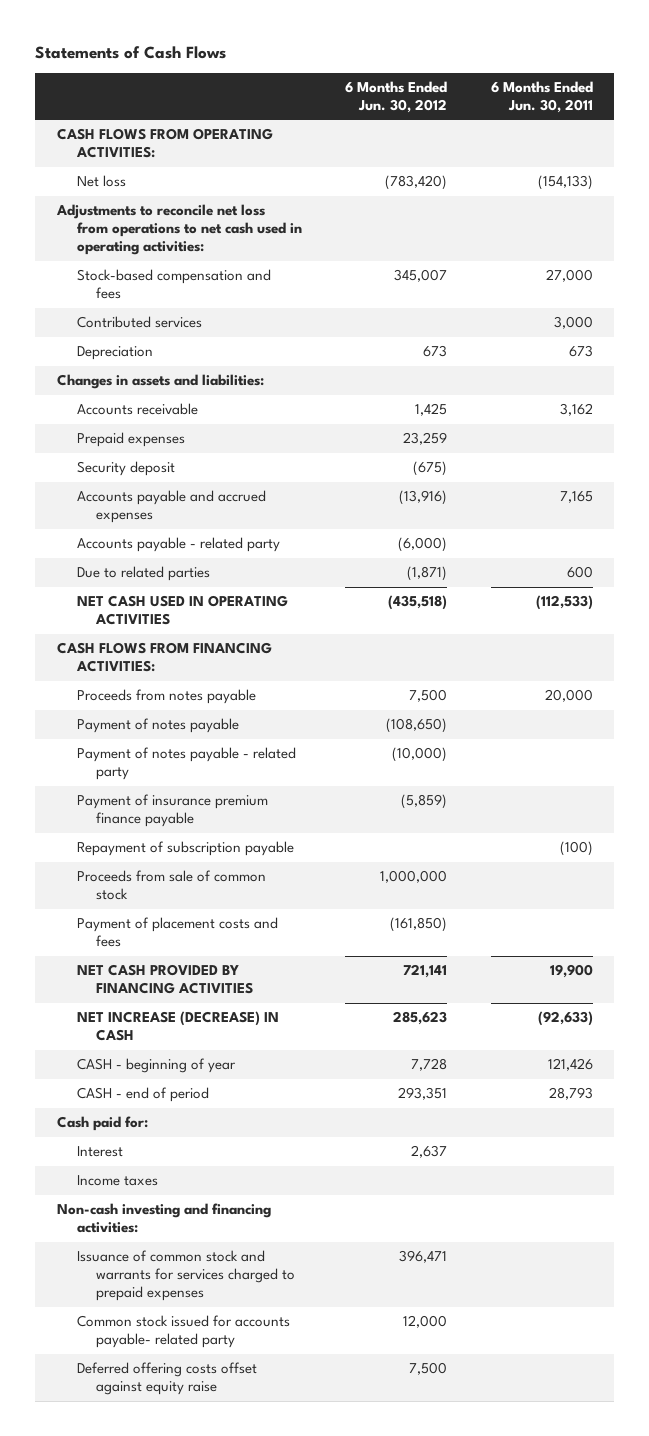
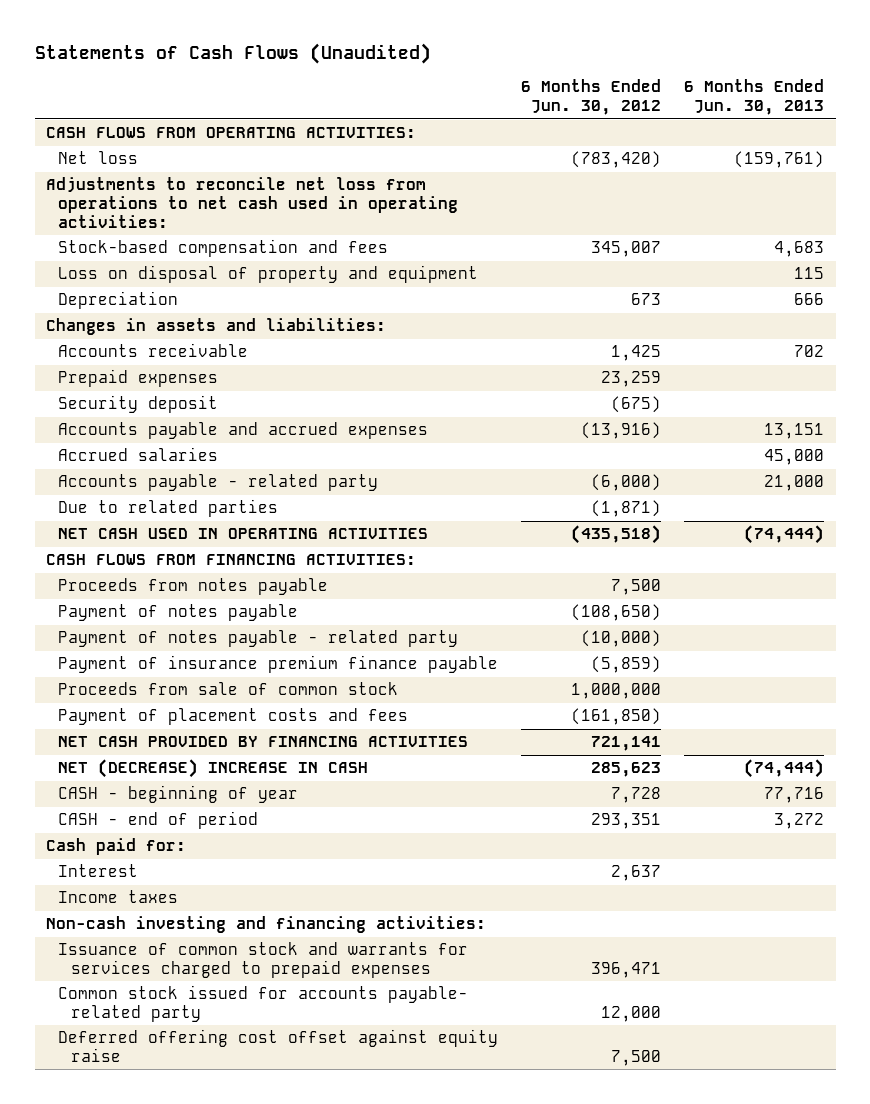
[34,45,226,59] Statements of Cash Flows -> [34,42,431,64] Statements of Cash Flows (Unaudited)
[490,80,593,113] 6 Months Ended Jun. 30, 2011 -> none
none -> [684,79,825,116] 6 Months Ended Jun. 30, 2013
[76,316,202,329] Contributed services -> none
none -> [58,265,479,284] Loss on disposal of property and equipment
none -> [58,447,219,462] Accrued salaries
[76,841,294,857] Repayment of subscription payable -> none
[76,1011,279,1042] NET INCREASE (DECREASE) IN CASH -> [58,759,369,779] NET (DECREASE) INCREASE IN CASH
[76,1362,257,1396] Deferred offering costs offset against equity raise -> [58,1029,499,1063] Deferred offering cost offset against equity raise

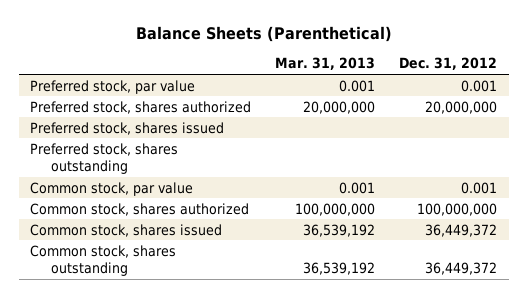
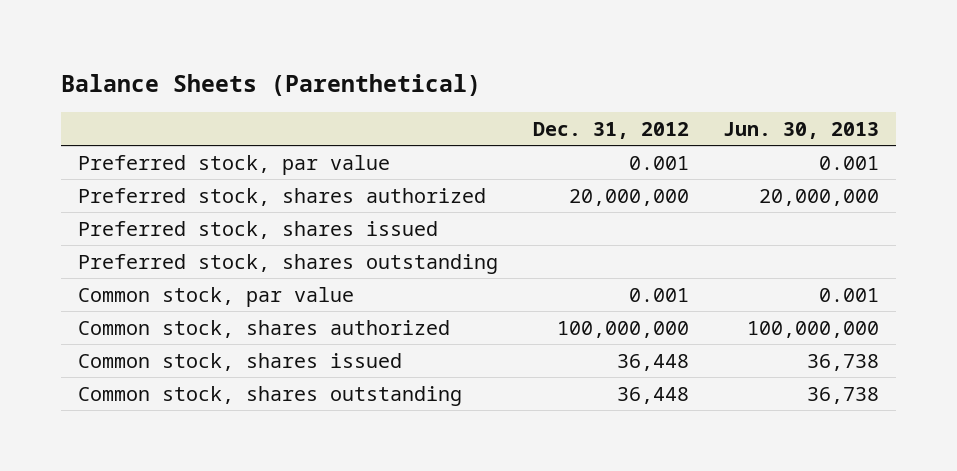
[275,57,376,71] Mar. 31, 2013 -> none
none -> [722,121,879,139] Jun. 30, 2013
[424,223,497,237] 36,449,372 -> [616,353,689,371] 36,448
[424,262,497,276] 36,449,372 -> [616,386,689,404] 36,448

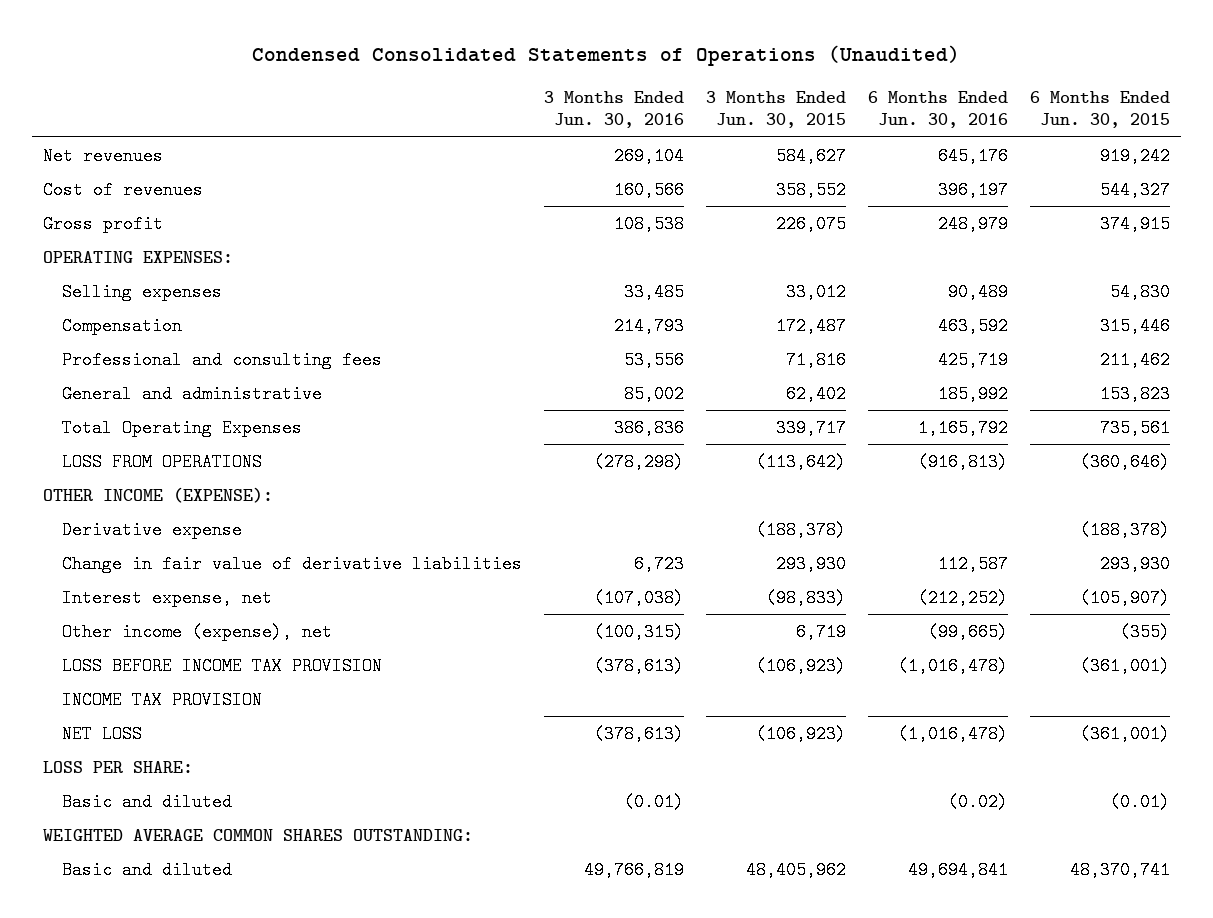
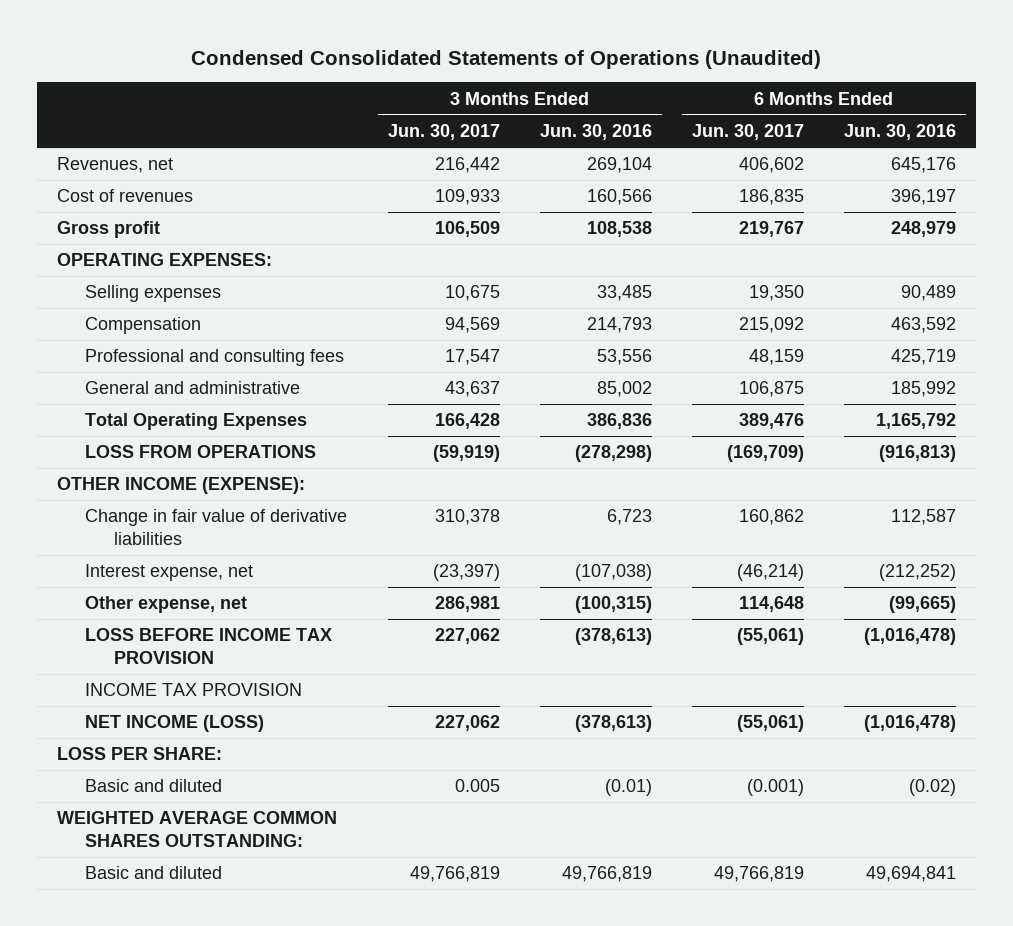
[706,91,847,129] 3 Months Ended Jun. 30, 2015 -> none
[1029,91,1170,129] 6 Months Ended Jun. 30, 2015 -> none
none -> [387,124,500,141] Jun. 30, 2017
none -> [691,124,804,141] Jun. 30, 2017
[42,146,163,165] Net revenues -> [56,157,173,174] Revenues, net
[62,520,243,539] Derivative expense -> none
[62,622,333,641] Other income (expense), net -> [85,596,248,614] Other expense, net
[62,724,143,743] NET LOSS -> [85,715,265,733] NET INCOME (LOSS)

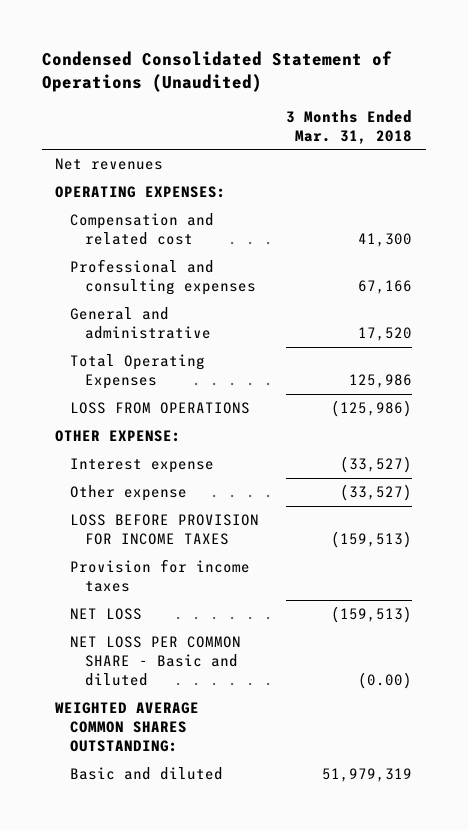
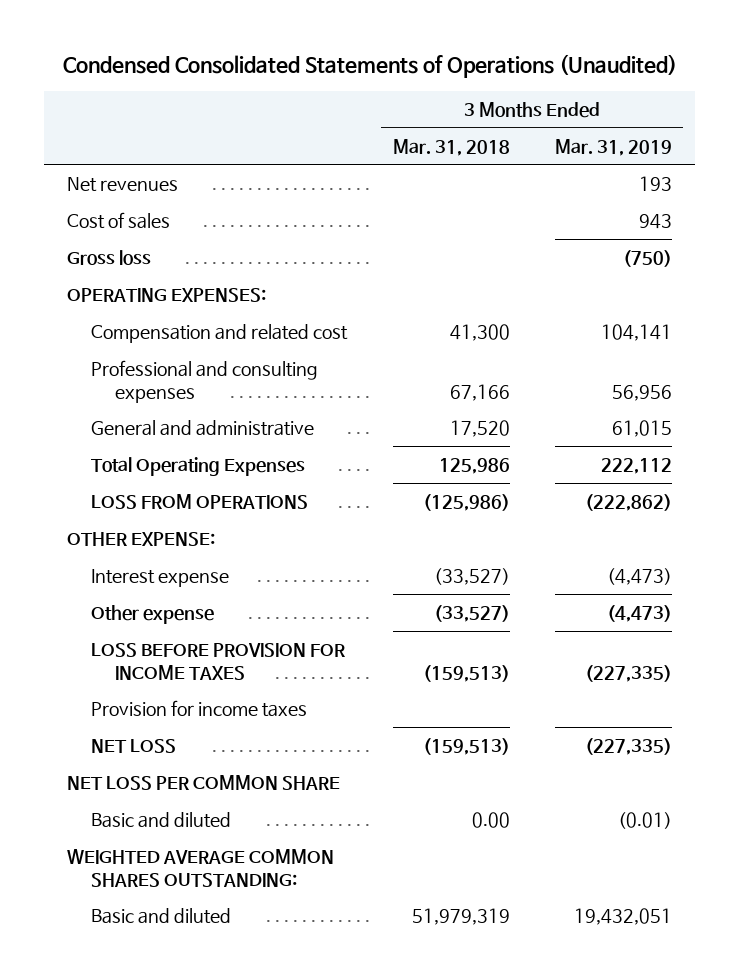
[41,50,392,92] Condensed Consolidated Statement of Operations (Unaudited) -> [62,54,677,79] Condensed Consolidated Statements of Operations (Unaudited)
none -> [555,138,673,156] Mar. 31, 2019
none -> [66,212,170,230] Cost of sales
none -> [66,250,151,266] Gross loss
none -> [66,775,340,791] NET LOSS PER COMMON SHARE
[70,636,242,686] NET LOSS PER COMMON SHARE - Basic and diluted -> [91,812,232,829] Basic and diluted
[358,671,413,689] (0.00) -> [471,812,510,829] 0.00

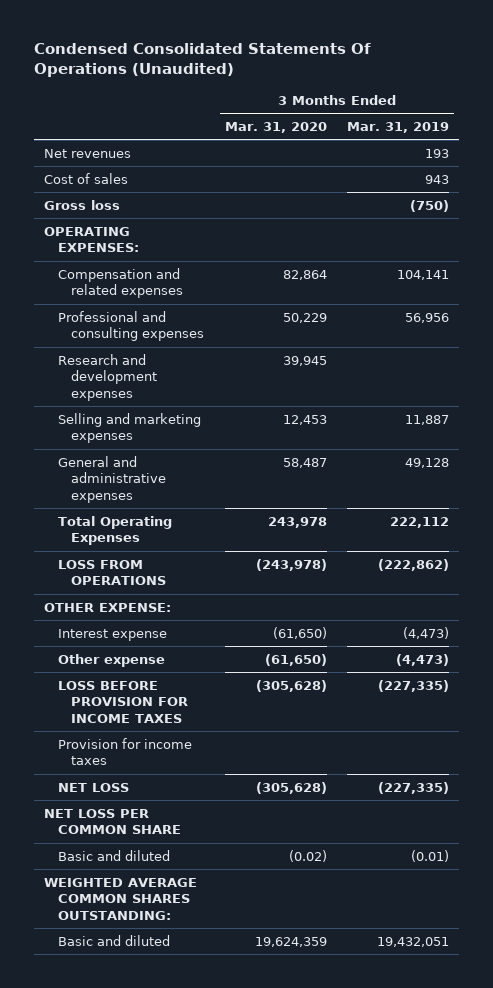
[62,54,677,79] Condensed Consolidated Statements of Operations (Unaudited) -> [33,43,371,78] Condensed Consolidated Statements Of Operations (Unaudited)
[392,138,510,156] Mar. 31, 2018 -> none
none -> [224,122,327,134] Mar. 31, 2020
[91,324,349,344] Compensation and related cost -> [57,267,184,299] Compensation and related expenses
none -> [57,353,158,402] Research and development expenses
none -> [57,412,201,444] Selling and marketing expenses
[91,420,315,437] General and administrative -> [57,455,167,504] General and administrative expenses
[612,420,673,438] 61,015 -> [404,457,449,468] 49,128

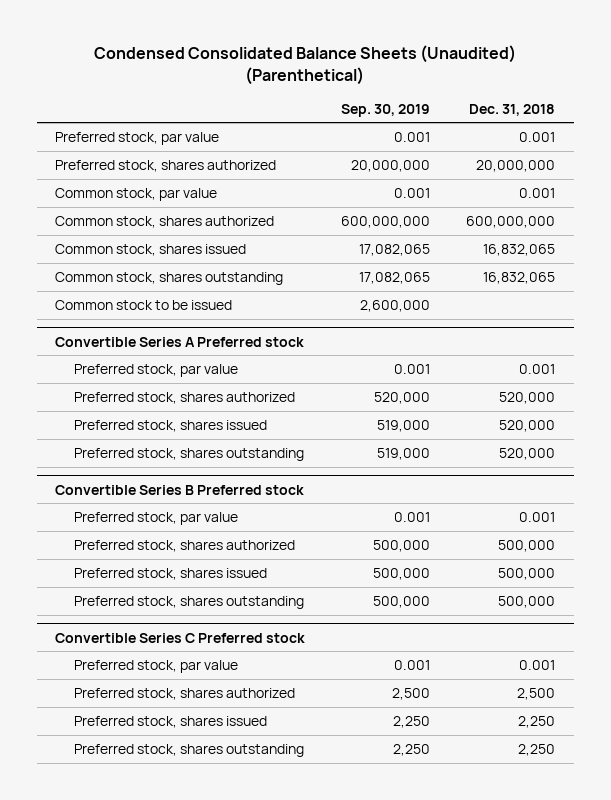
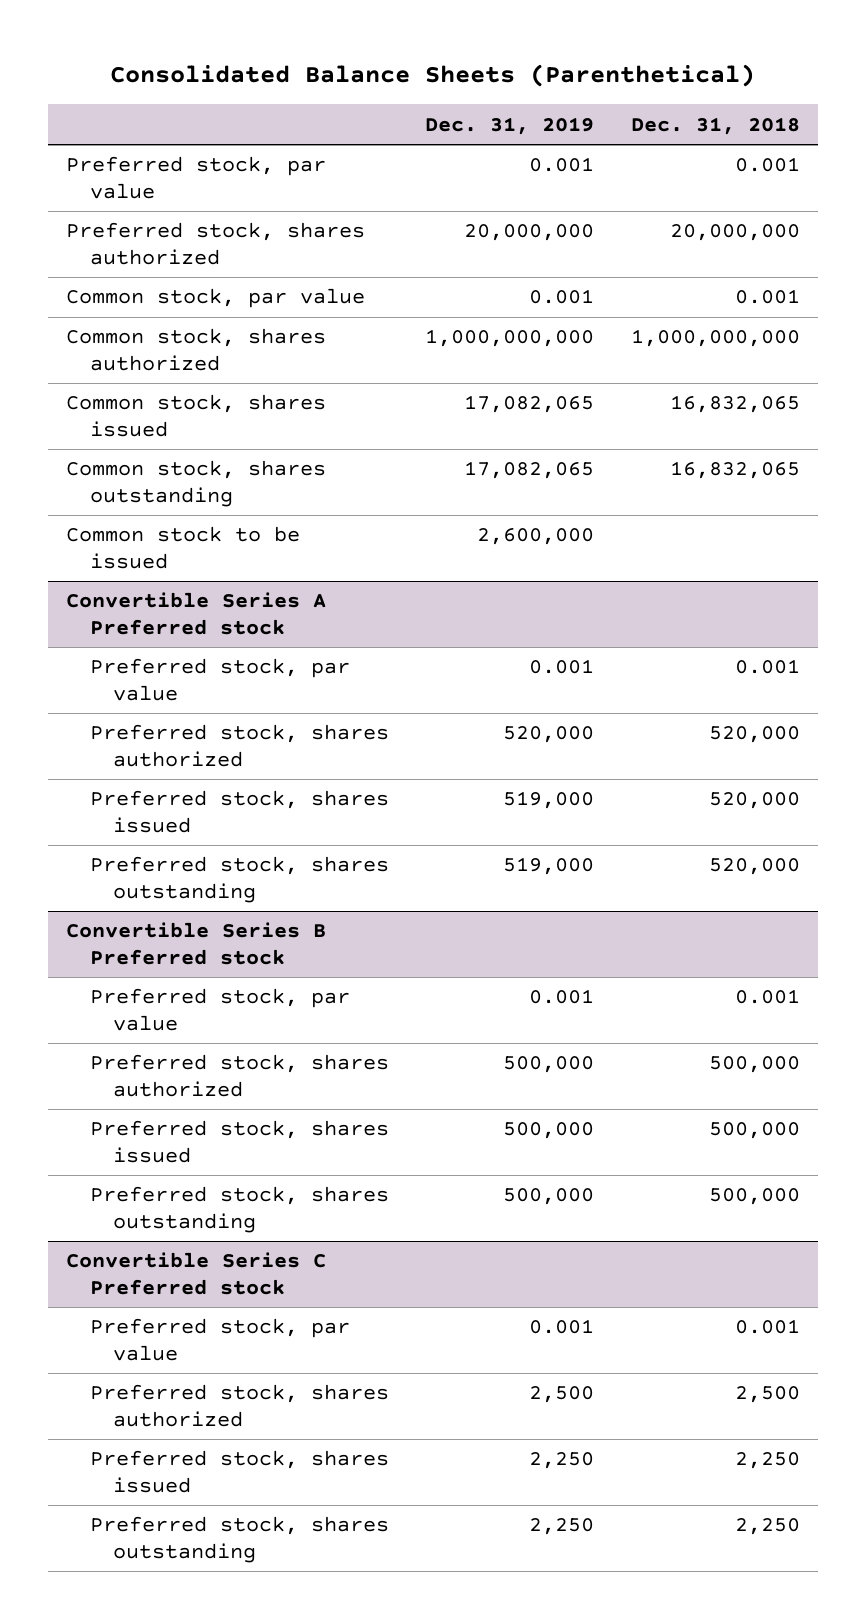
[94,44,517,85] Condensed Consolidated Balance Sheets (Unaudited) (Parenthetical) -> [110,64,756,88] Consolidated Balance Sheets (Parenthetical)
[341,103,431,117] Sep. 30, 2019 -> none
none -> [425,116,595,135] Dec. 31, 2019
[466,216,556,229] 600,000,000 -> [631,329,801,348] 1,000,000,000

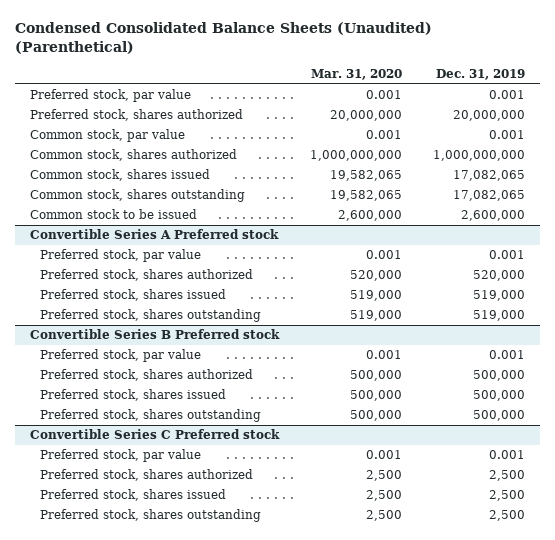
[110,64,756,88] Consolidated Balance Sheets (Parenthetical) -> [14,22,432,54] Condensed Consolidated Balance Sheets (Unaudited) (Parenthetical)
[631,116,801,135] Dec. 31, 2018 -> none
none -> [310,68,402,80] Mar. 31, 2020
[529,1452,595,1470] 2,250 -> [488,490,525,502] 2,500
[529,1518,595,1536] 2,250 -> [488,510,525,522] 2,500

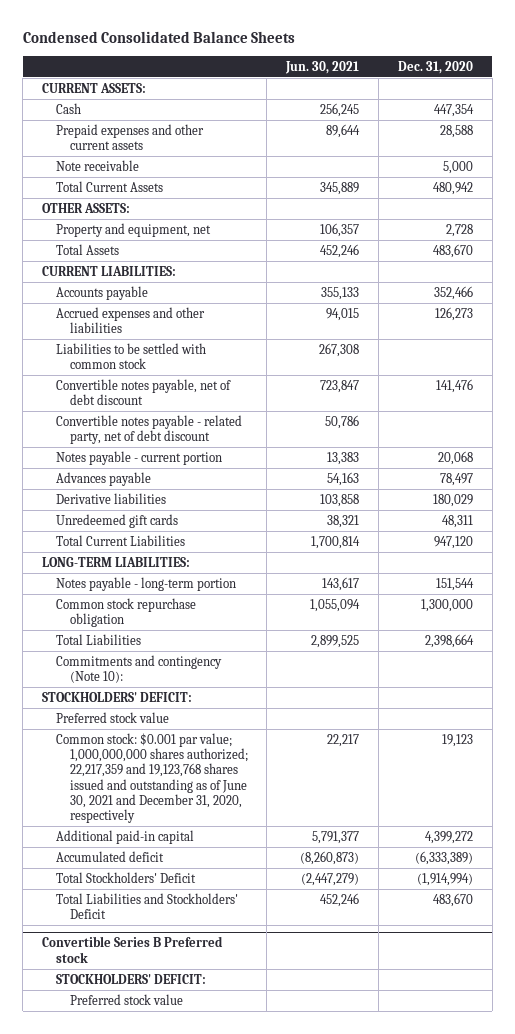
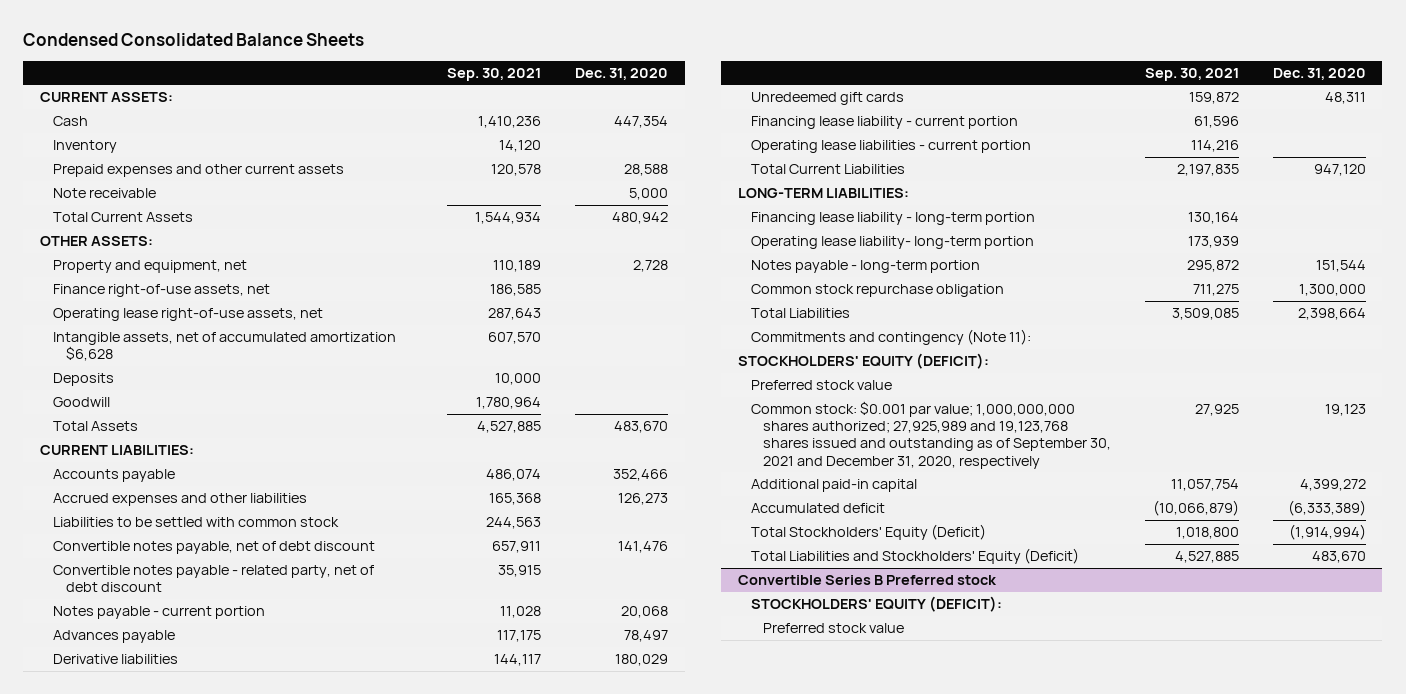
[285,61,360,75] Jun. 30, 2021 -> none
none -> [447,67,542,81] Sep. 30, 2021
none -> [52,140,117,154] Inventory
none -> [52,284,270,298] Finance right-of-use assets, net
none -> [52,308,323,322] Operating lease right-of-use assets, net
none -> [52,332,396,362] Intangible assets, net of accumulated amortization $6,628
none -> [52,373,114,387] Deposits
none -> [52,397,110,408] Goodwill
none -> [750,116,1018,130] Financing lease liability - current portion
none -> [750,140,1031,154] Operating lease liabilities - current portion
none -> [750,212,1035,226] Financing lease liability - long-term portion
none -> [750,236,1034,250] Operating lease liability- long-term portion
[55,654,222,684] Commitments and contingency (Note 10): -> [750,329,1031,346] Commitments and contingency (Note 11):
[42,691,193,702] STOCKHOLDERS' DEFICIT: -> [737,353,989,370] STOCKHOLDERS' EQUITY (DEFICIT):
[55,732,248,824] Common stock: $0.001 par value; 1,000,000,000 shares authorized; 22,217,359 and 19,123,768 shares issued and outstanding as of June 30, 2021 and December 31, 2020, respectively -> [750,401,1112,469] Common stock: $0.001 par value; 1,000,000,000 shares authorized; 27,925,989 and 19,123,768 shares issued and outstanding as of September 30, 2021 and December 31, 2020, respectively
[55,871,196,883] Total Stockholders' Deficit -> [750,524,986,541] Total Stockholders' Equity (Deficit)
[55,892,238,920] Total Liabilities and Stockholders' Deficit -> [750,548,1079,565] Total Liabilities and Stockholders' Equity (Deficit)
[55,973,206,984] STOCKHOLDERS' DEFICIT: -> [750,596,1002,613] STOCKHOLDERS' EQUITY (DEFICIT):

